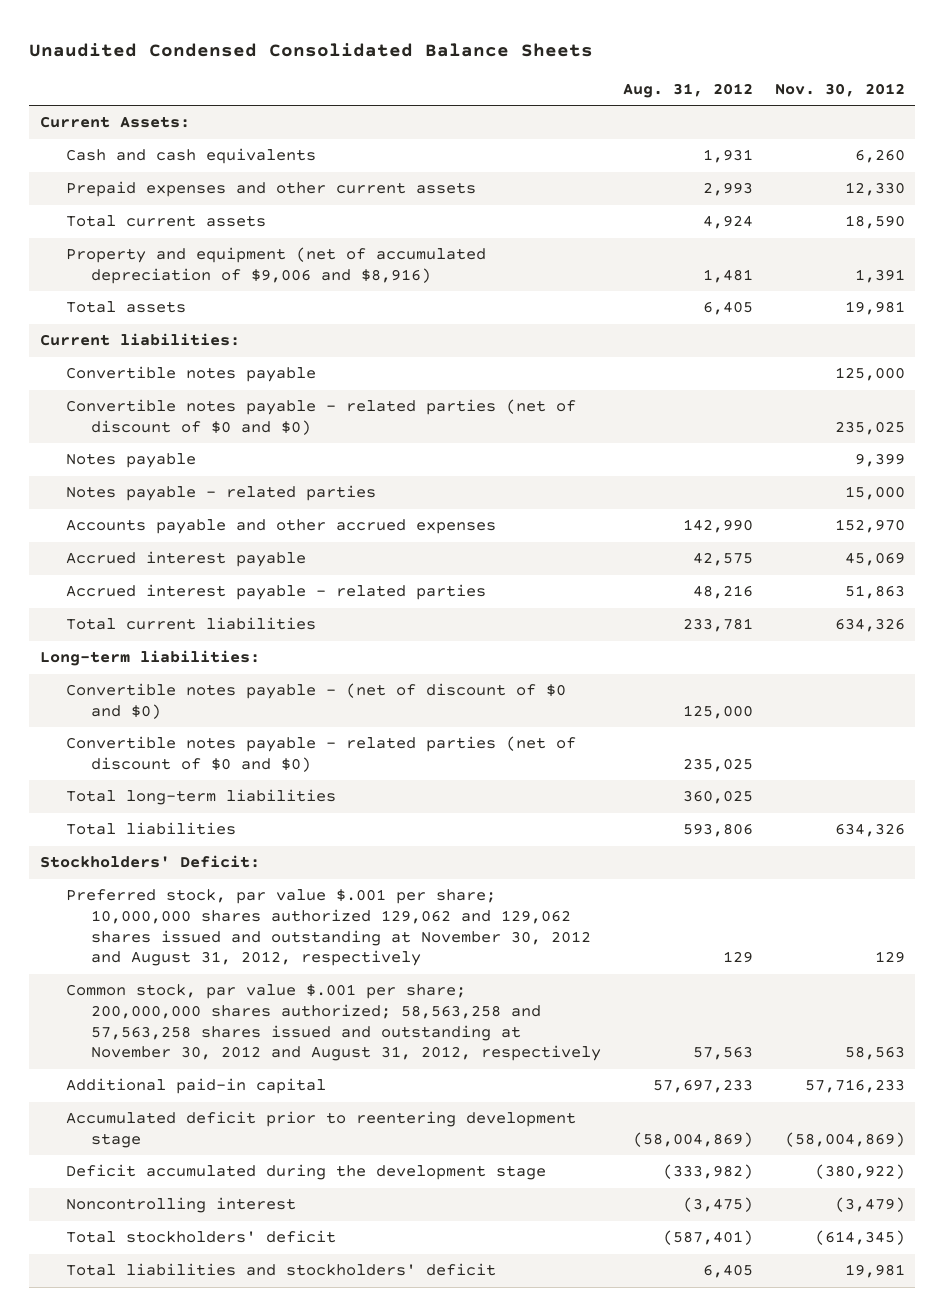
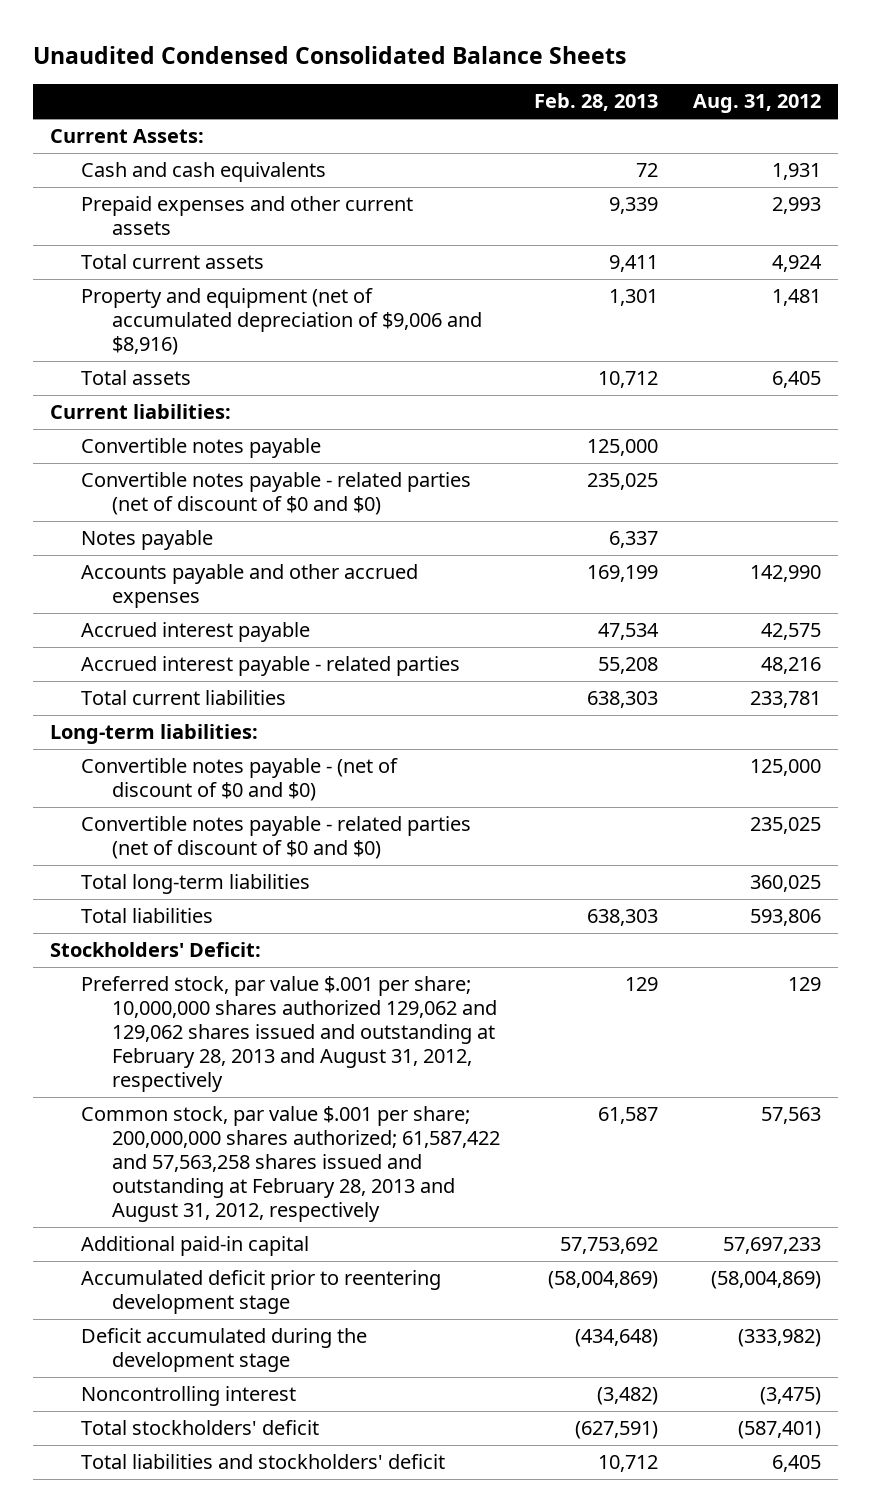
[774,83,905,98] Nov. 30, 2012 -> none
none -> [534,93,659,112] Feb. 28, 2013
[65,485,376,502] Notes payable - related parties -> none
[65,889,592,967] Preferred stock, par value $.001 per share; 10,000,000 shares authorized 129,062 and 129,062 shares issued and outstanding at November 30, 2012 and August 31, 2012, respectively -> [81,976,498,1092] Preferred stock, par value $.001 per share; 10,000,000 shares authorized 129,062 and 129,062 shares issued and outstanding at February 28, 2013 and August 31, 2012, respectively
[65,984,602,1062] Common stock, par value $.001 per share; 200,000,000 shares authorized; 58,563,258 and 57,563,258 shares issued and outstanding at November 30, 2012 and August 31, 2012, respectively -> [81,1106,501,1222] Common stock, par value $.001 per share; 200,000,000 shares authorized; 61,587,422 and 57,563,258 shares issued and outstanding at February 28, 2013 and August 31, 2012, respectively

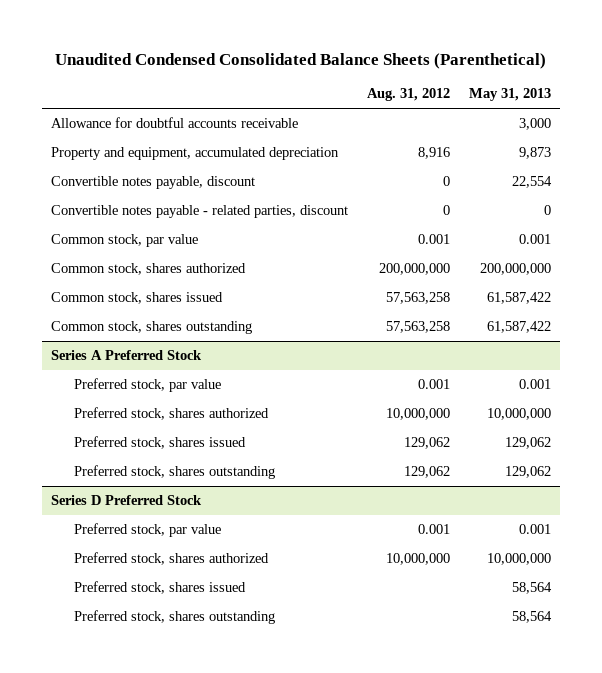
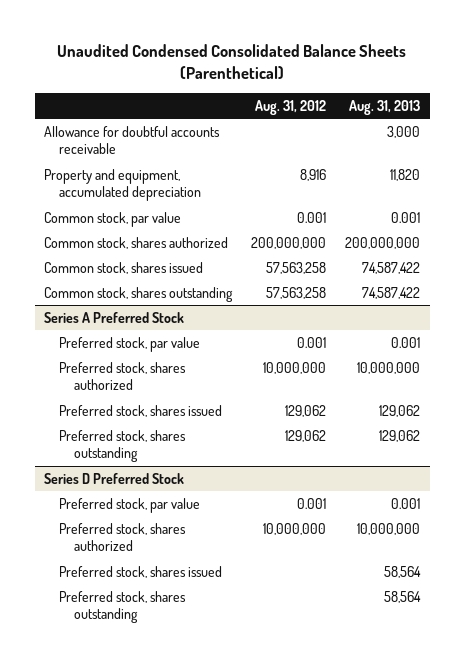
[468,88,551,102] May 31, 2013 -> none
none -> [349,99,421,115] Aug. 31, 2013
[51,176,256,190] Convertible notes payable, discount -> none
[51,205,349,219] Convertible notes payable - related parties, discount -> none

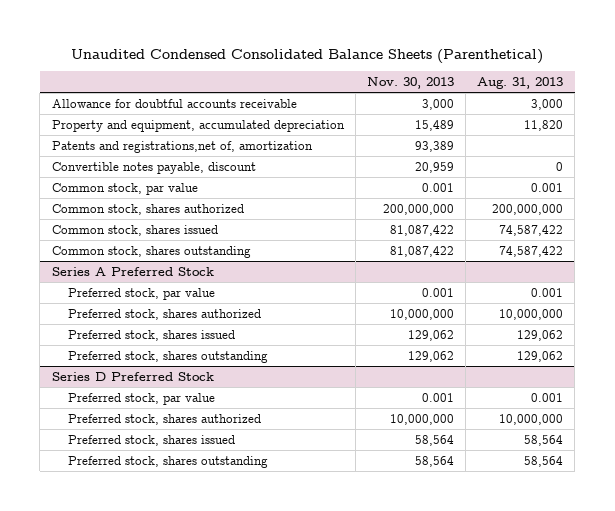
[255,99,327,115] Aug. 31, 2012 -> none
none -> [366,77,454,90] Nov. 30, 2013
none -> [51,140,313,153] Patents and registrations,net of, amortization
none -> [51,161,256,174] Convertible notes payable, discount

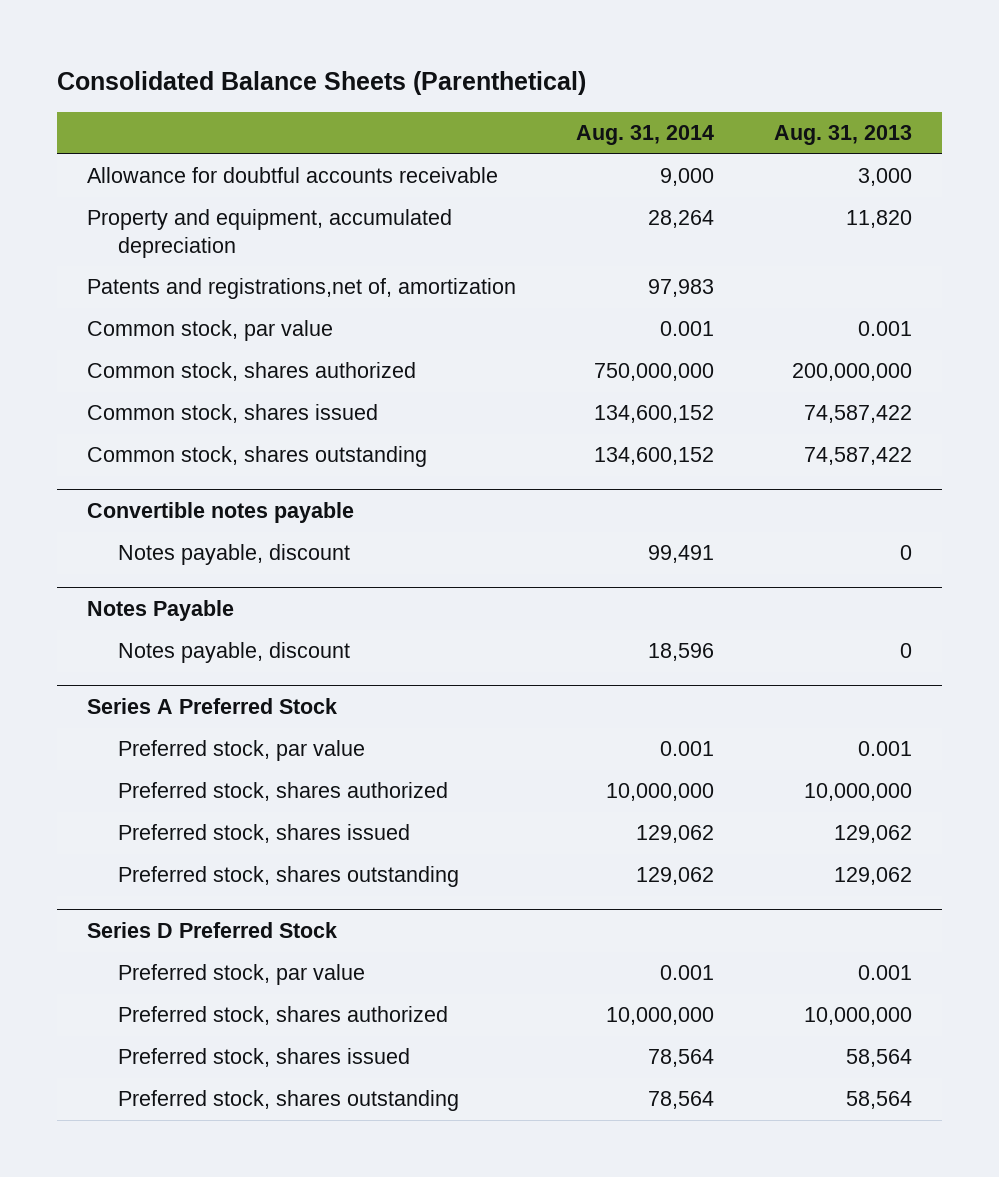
[71,49,544,65] Unaudited Condensed Consolidated Balance Sheets (Parenthetical) -> [56,71,586,96] Consolidated Balance Sheets (Parenthetical)
[366,77,454,90] Nov. 30, 2013 -> none
none -> [576,125,715,146] Aug. 31, 2014
[51,161,256,174] Convertible notes payable, discount -> none
none -> [86,502,354,524] Convertible notes payable
none -> [118,544,351,566] Notes payable, discount
none -> [86,600,234,622] Notes Payable
none -> [118,642,351,664] Notes payable, discount

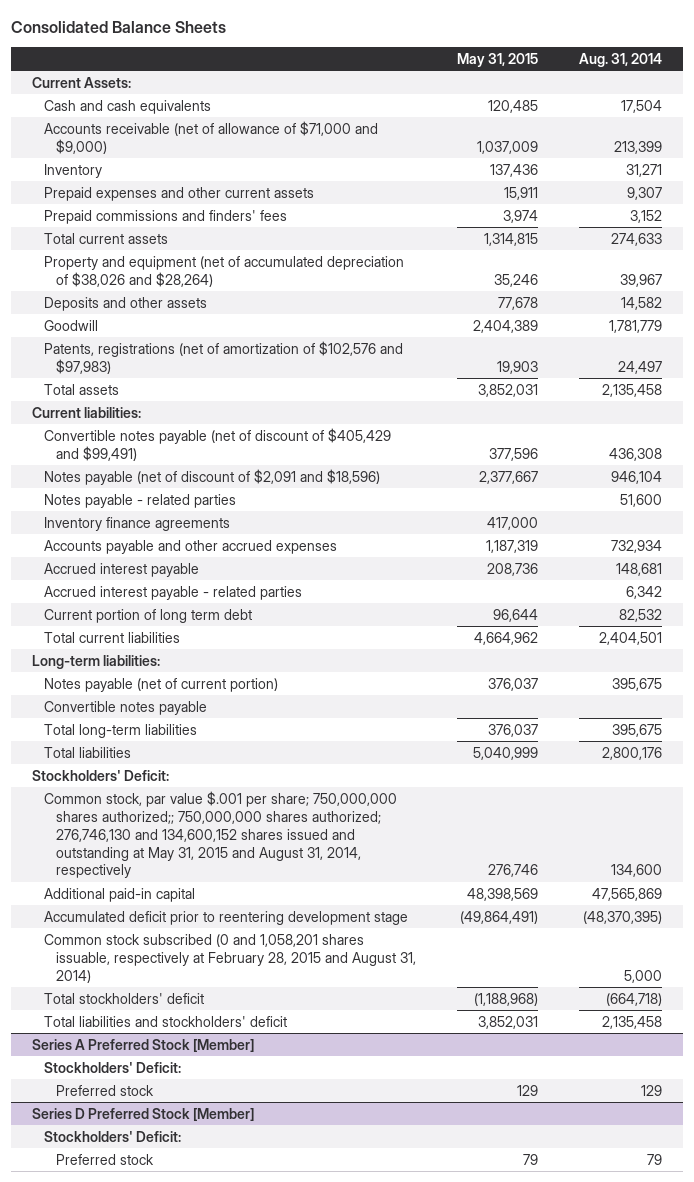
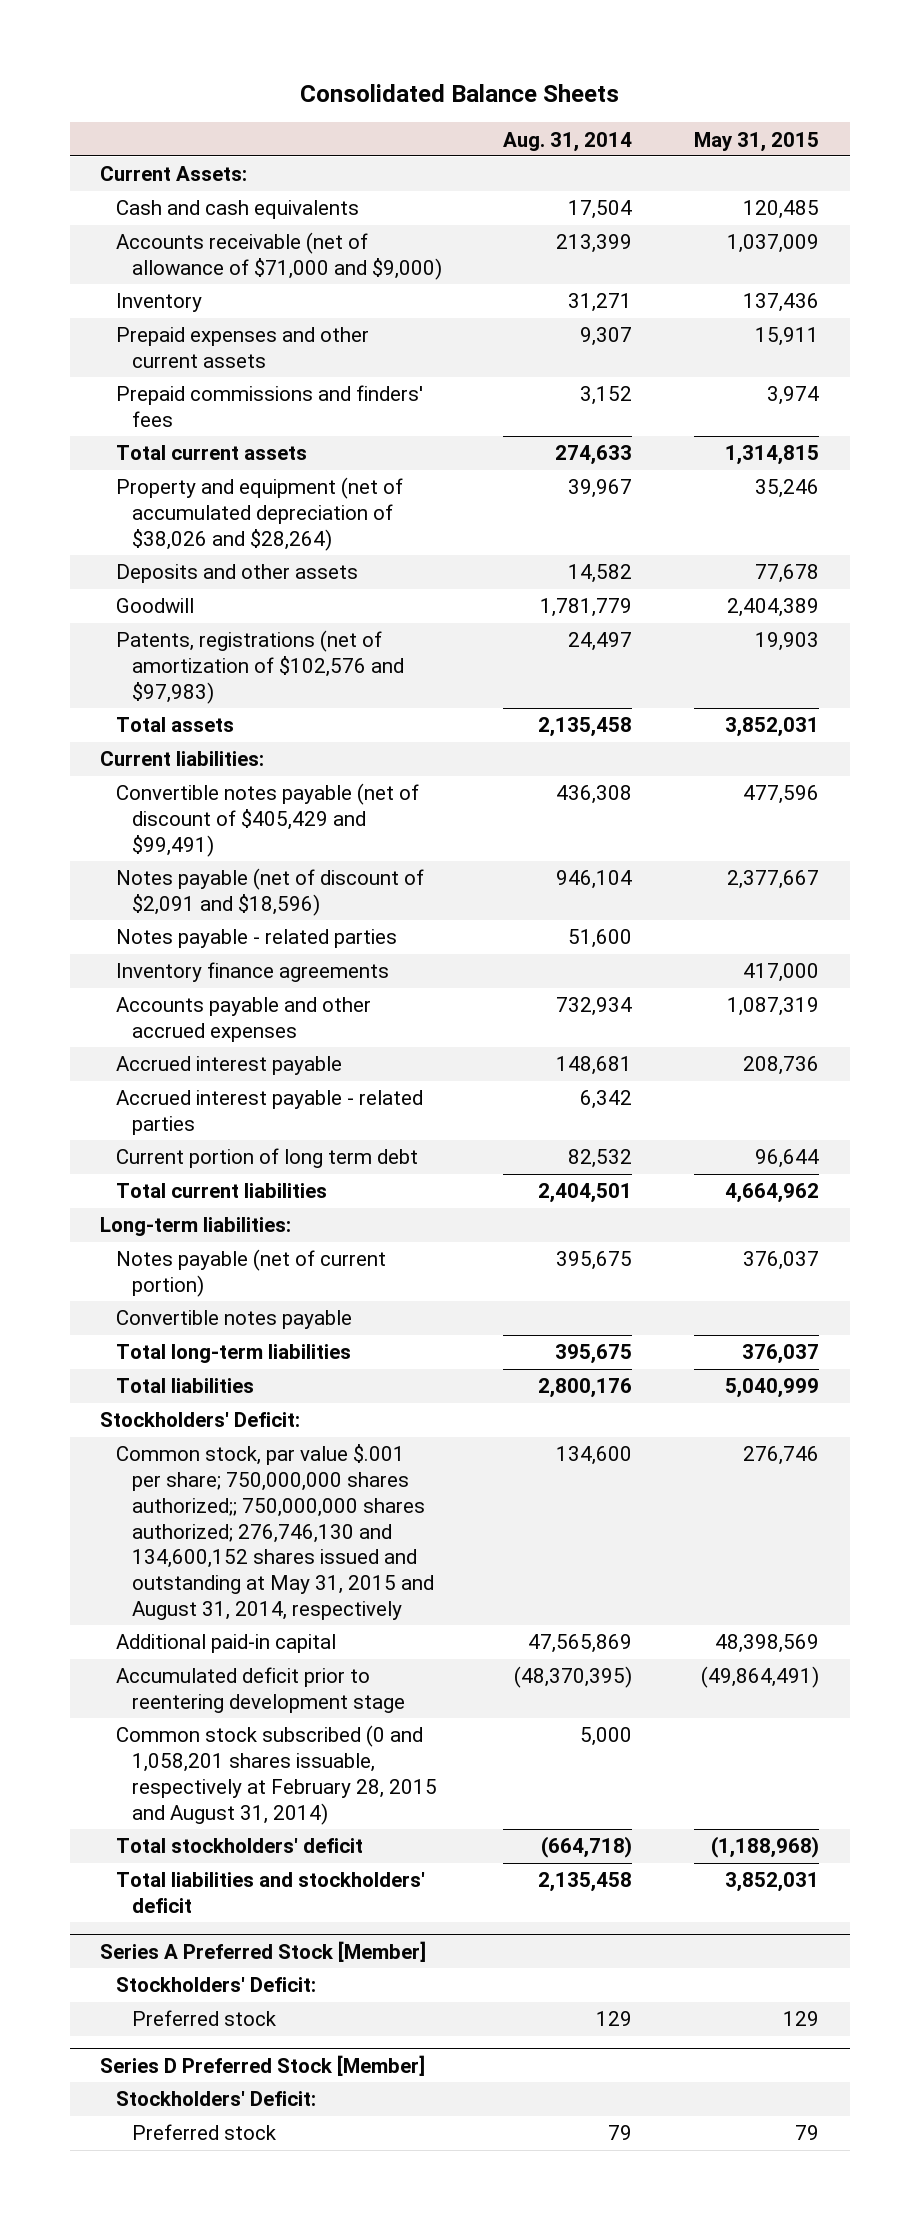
[489,447,539,461] 377,596 -> [742,785,819,805] 477,596
[486,539,539,553] 1,187,319 -> [726,997,819,1017] 1,087,319

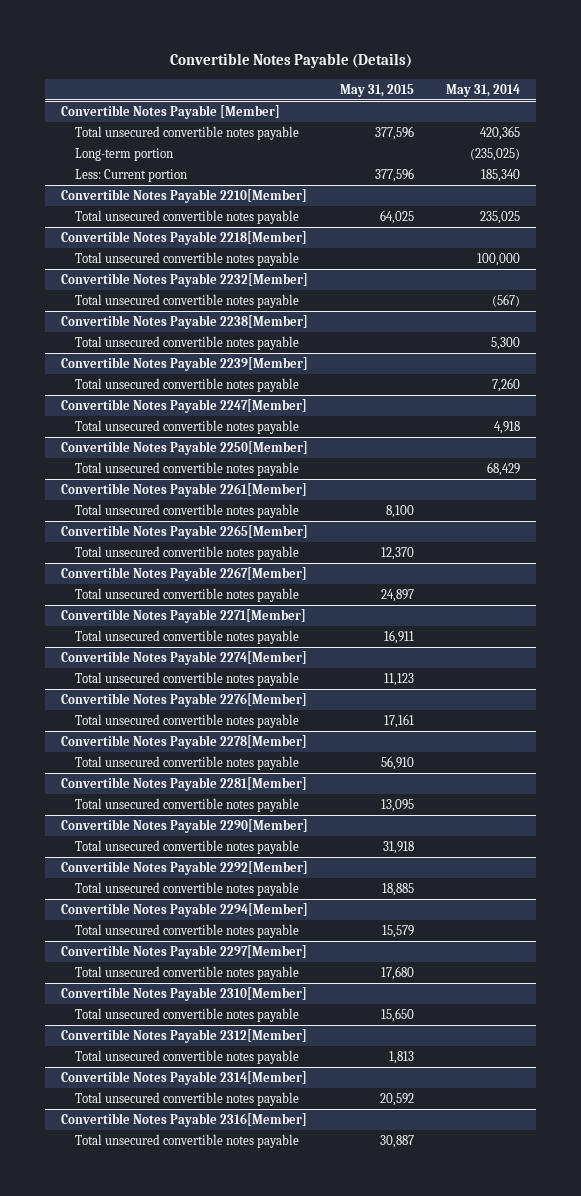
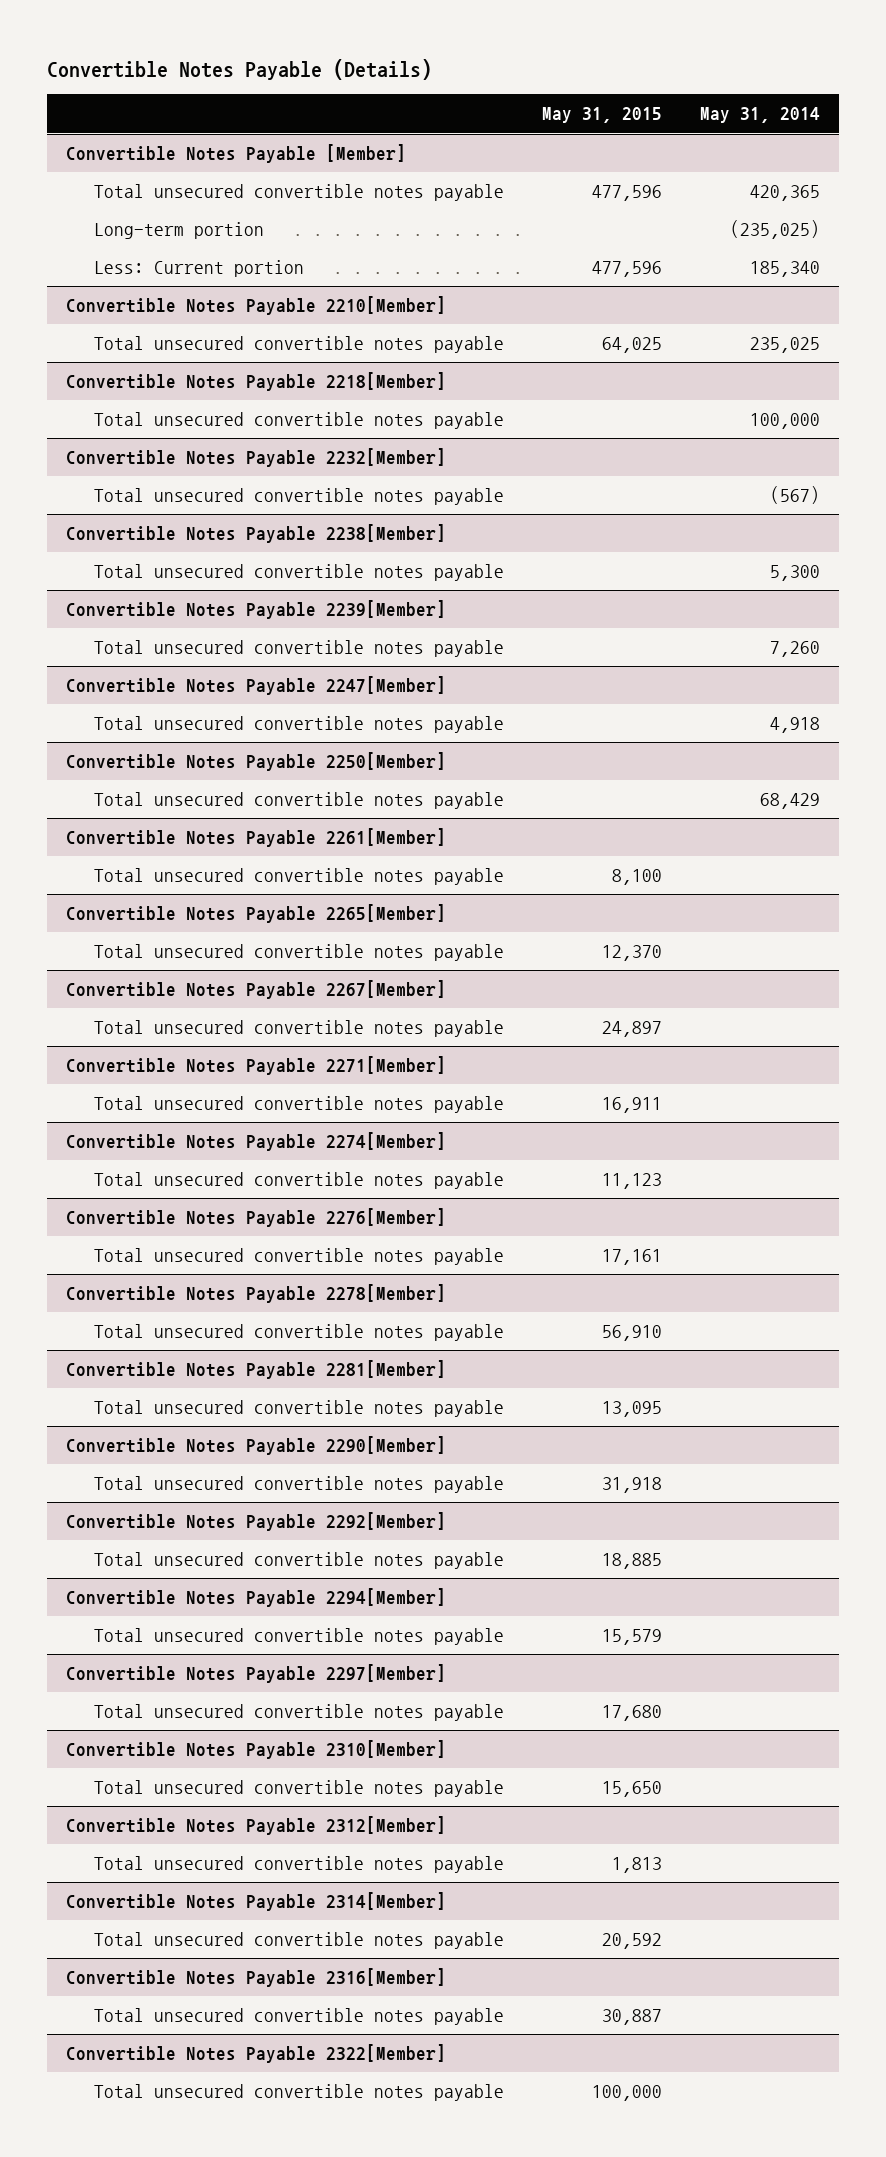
[375,126,415,141] 377,596 -> [592,185,663,202] 477,596
[375,168,415,183] 377,596 -> [592,261,663,278] 477,596
none -> [66,2044,447,2064] Convertible Notes Payable 2322[Member]
none -> [94,2084,505,2102] Total unsecured convertible notes payable

